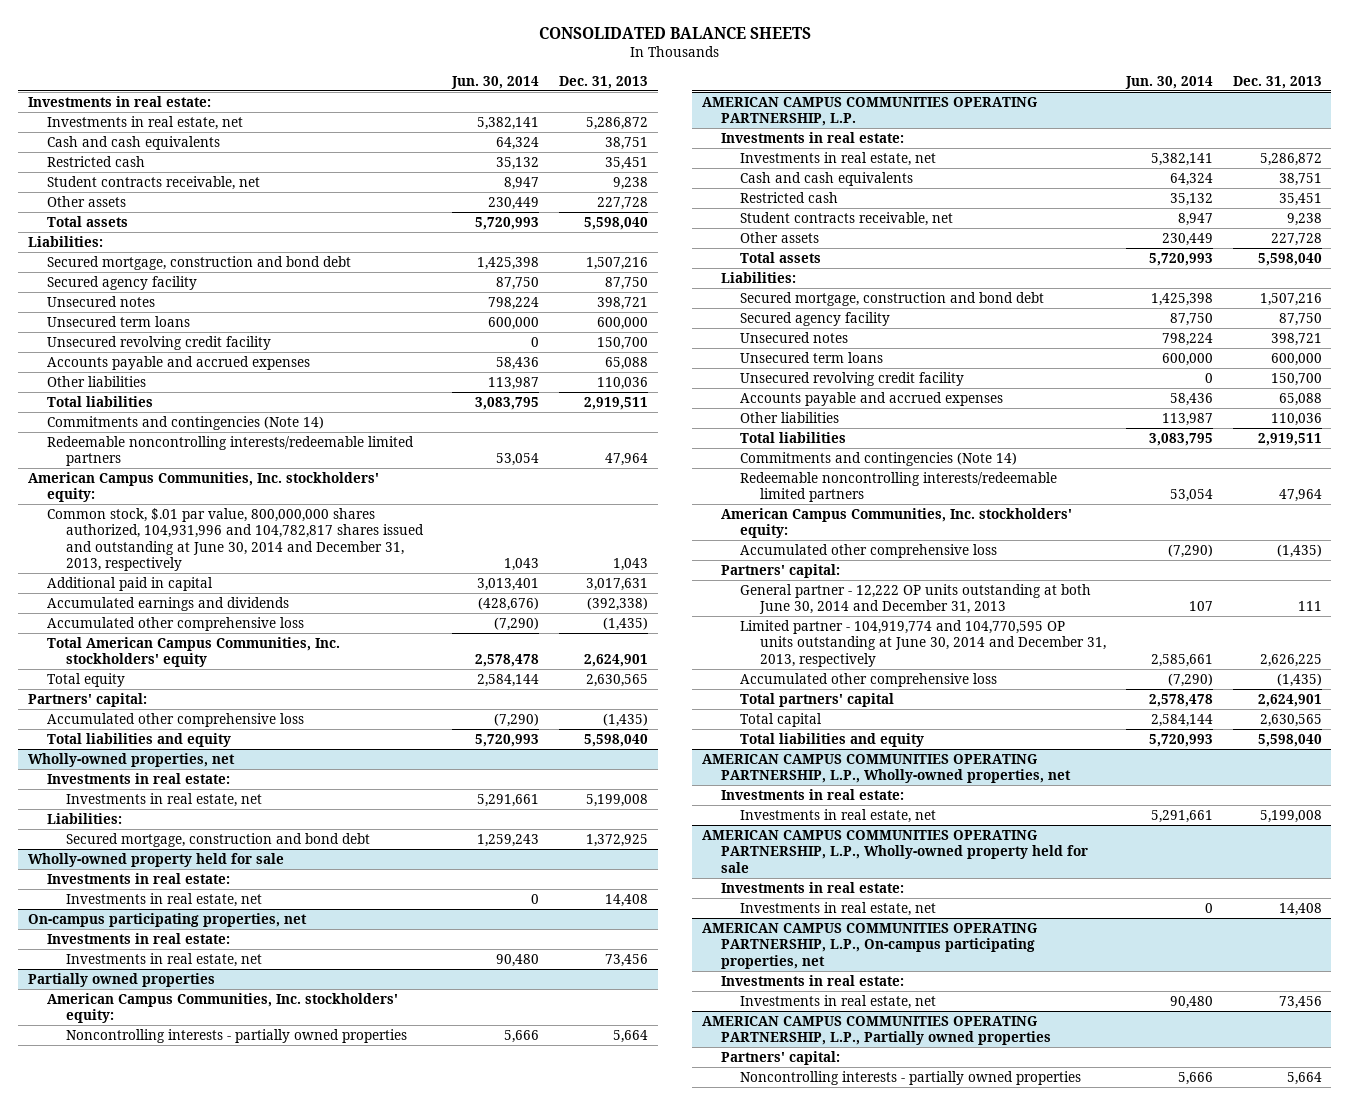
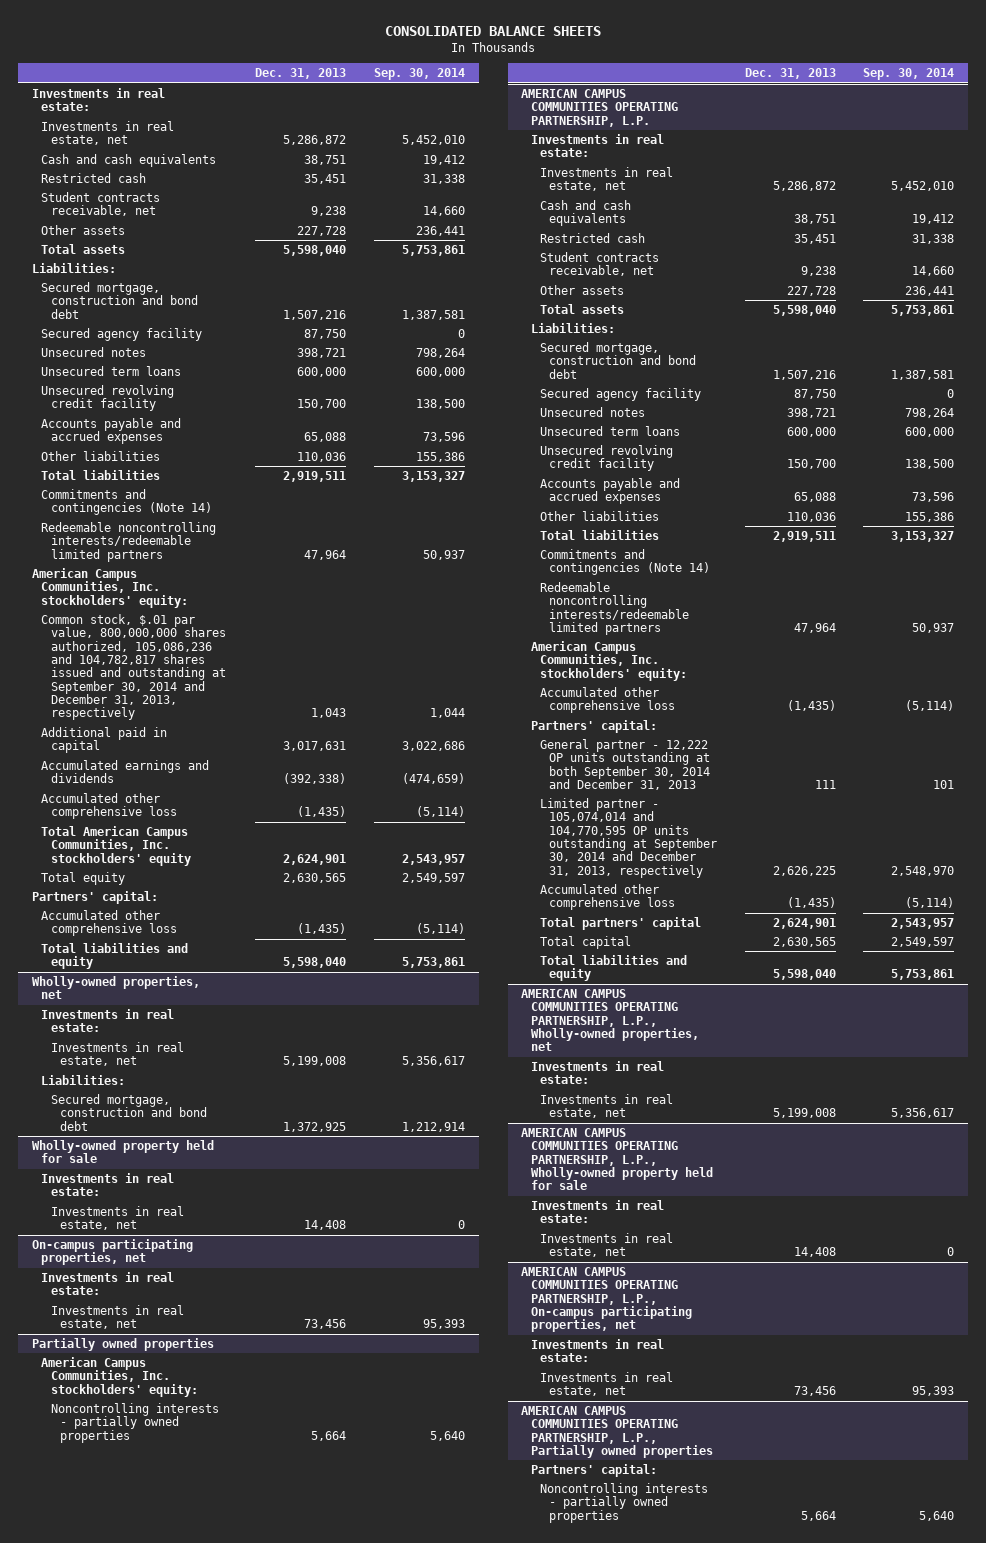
[450,75,539,89] Jun. 30, 2014 -> none
none -> [373,68,465,81] Sep. 30, 2014
[47,507,425,572] Common stock, $.01 par value, 800,000,000 shares authorized, 104,931,996 and 104,782,817 shares issued and outstanding at June 30, 2014 and December 31, 2013, respectively -> [41,613,226,721] Common stock, $.01 par value, 800,000,000 shares authorized, 105,086,236 and 104,782,817 shares issued and outstanding at September 30, 2014 and December 31, 2013, respectively
[740,583,1092,615] General partner - 12,222 OP units outstanding at both June 30, 2014 and December 31, 2013 -> [539,738,711,790] General partner - 12,222 OP units outstanding at both September 30, 2014 and December 31, 2013
[740,619,1106,667] Limited partner - 104,919,774 and 104,770,595 OP units outstanding at June 30, 2014 and December 31, 2013, respectively -> [539,797,718,878] Limited partner - 105,074,014 and 104,770,595 OP units outstanding at September 30, 2014 and December 31, 2013, respectively

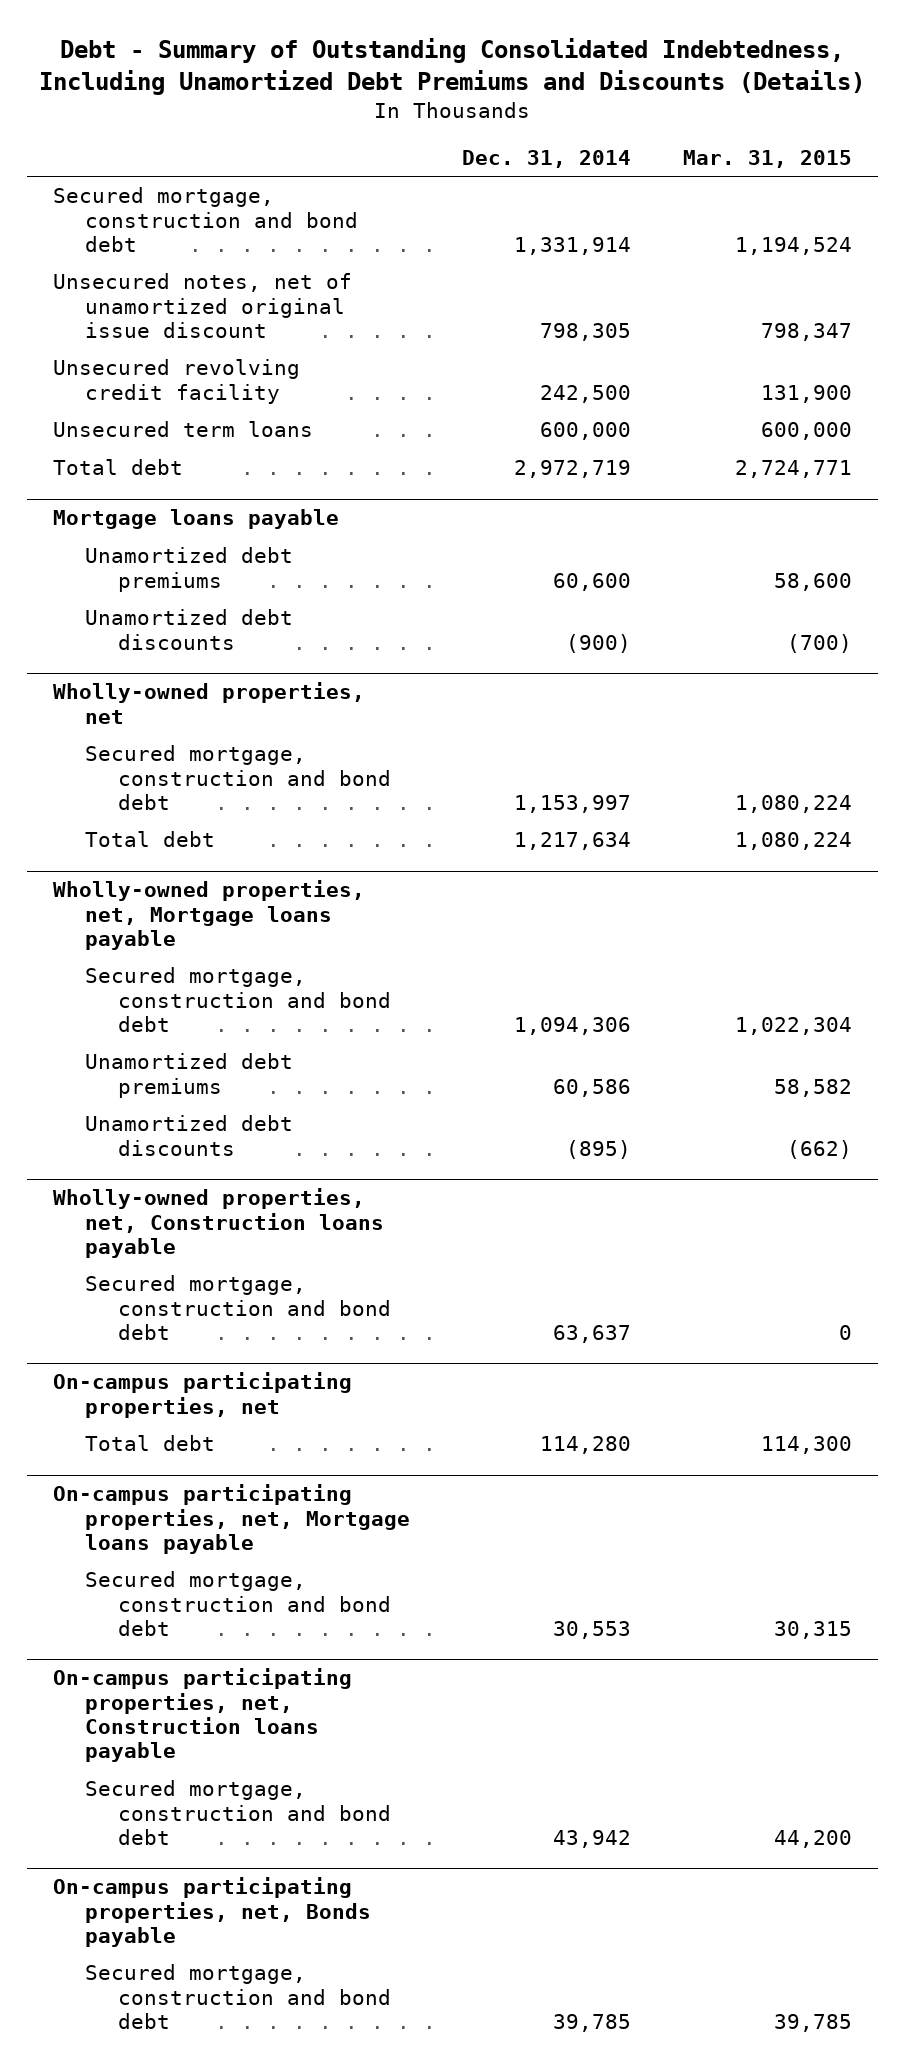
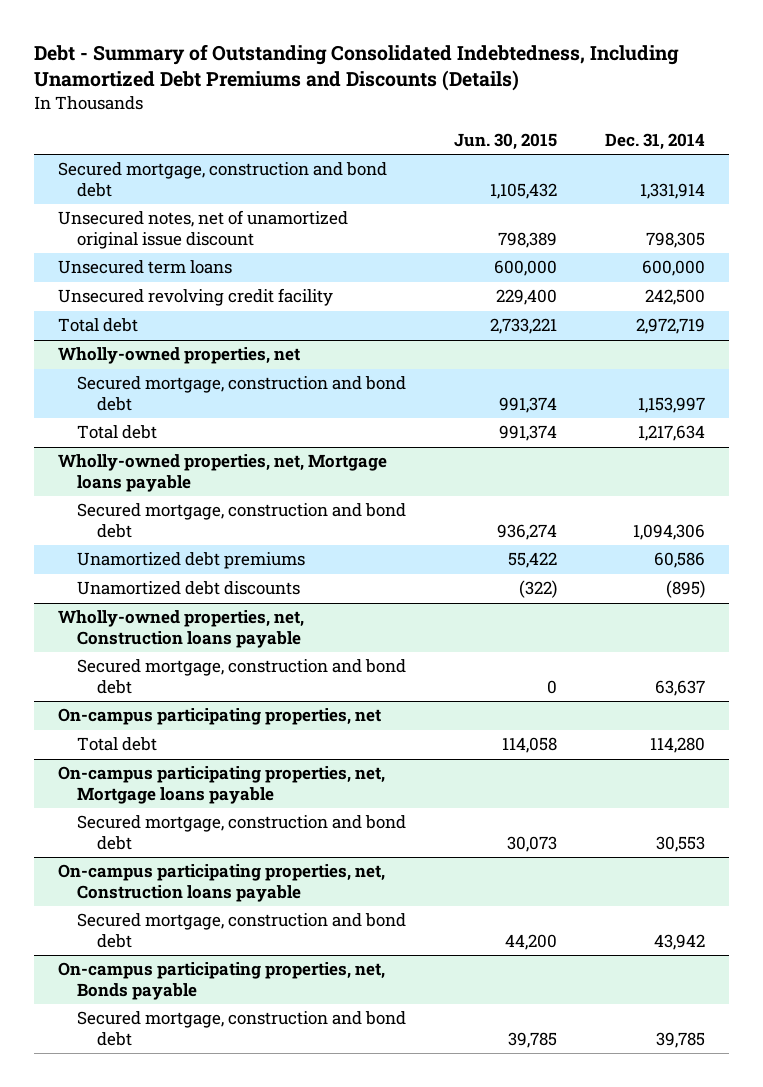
[682,149,852,168] Mar. 31, 2015 -> none
none -> [454,132,558,150] Jun. 30, 2015
[52,359,300,404] Unsecured revolving credit facility -> [57,288,333,307] Unsecured revolving credit facility
[52,509,339,530] Mortgage loans payable -> none
[85,547,294,592] Unamortized debt premiums -> none
[85,609,294,650] Unamortized debt discounts -> none

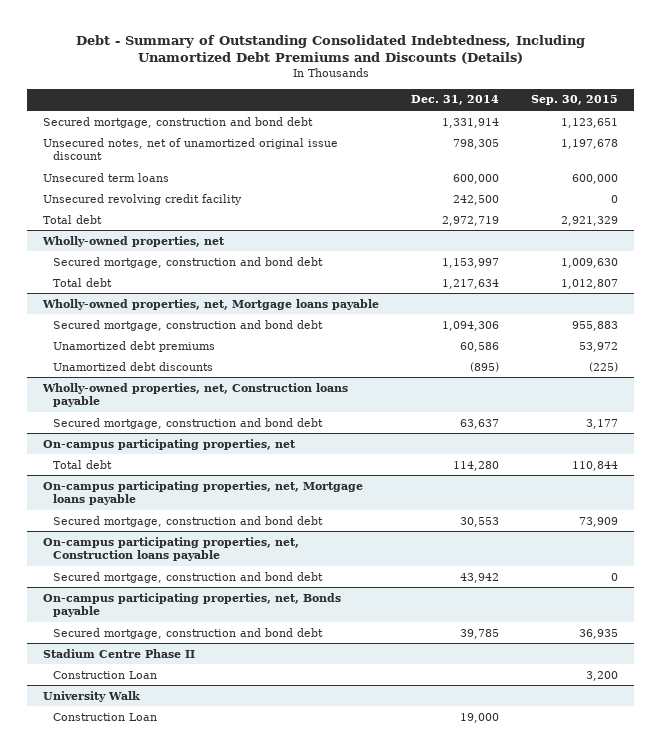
[454,132,558,150] Jun. 30, 2015 -> none
none -> [530,95,618,106] Sep. 30, 2015
none -> [43,648,196,658] Stadium Centre Phase II
none -> [53,670,158,679] Construction Loan
none -> [43,690,141,702] University Walk
none -> [53,712,158,721] Construction Loan

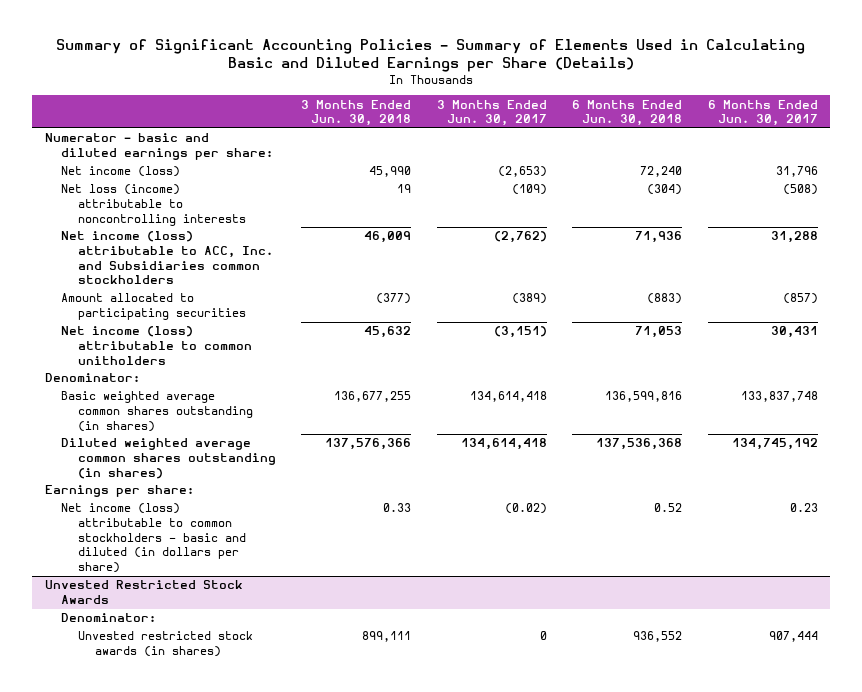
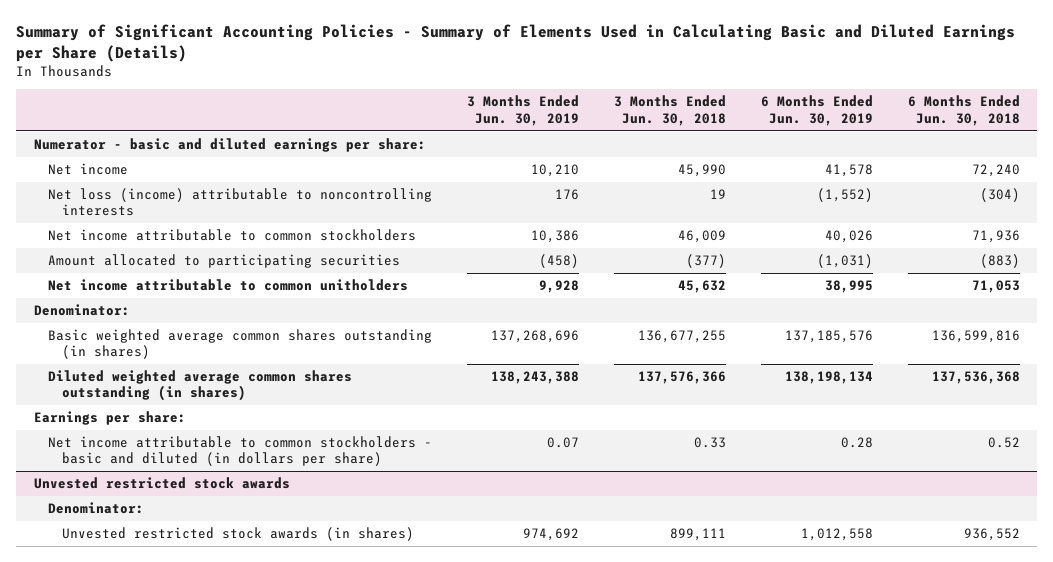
[436,99,547,127] 3 Months Ended Jun. 30, 2017 -> none
[707,99,818,127] 6 Months Ended Jun. 30, 2017 -> none
none -> [466,95,579,126] 3 Months Ended Jun. 30, 2019
none -> [760,95,873,126] 6 Months Ended Jun. 30, 2019
[61,166,181,178] Net income (loss) -> [47,163,128,176] Net income
[61,231,274,285] Net income (loss) attributable to ACC, Inc. and Subsidiaries common stockholders -> [47,229,416,242] Net income attributable to common stockholders
[61,326,253,365] Net income (loss) attributable to common unitholders -> [47,279,408,292] Net income attributable to common unitholders
[61,503,247,573] Net income (loss) attributable to common stockholders - basic and diluted (in dollars per share) -> [47,436,432,467] Net income attributable to common stockholders - basic and diluted (in dollars per share)
[44,580,243,605] Unvested Restricted Stock Awards -> [33,477,290,490] Unvested restricted stock awards

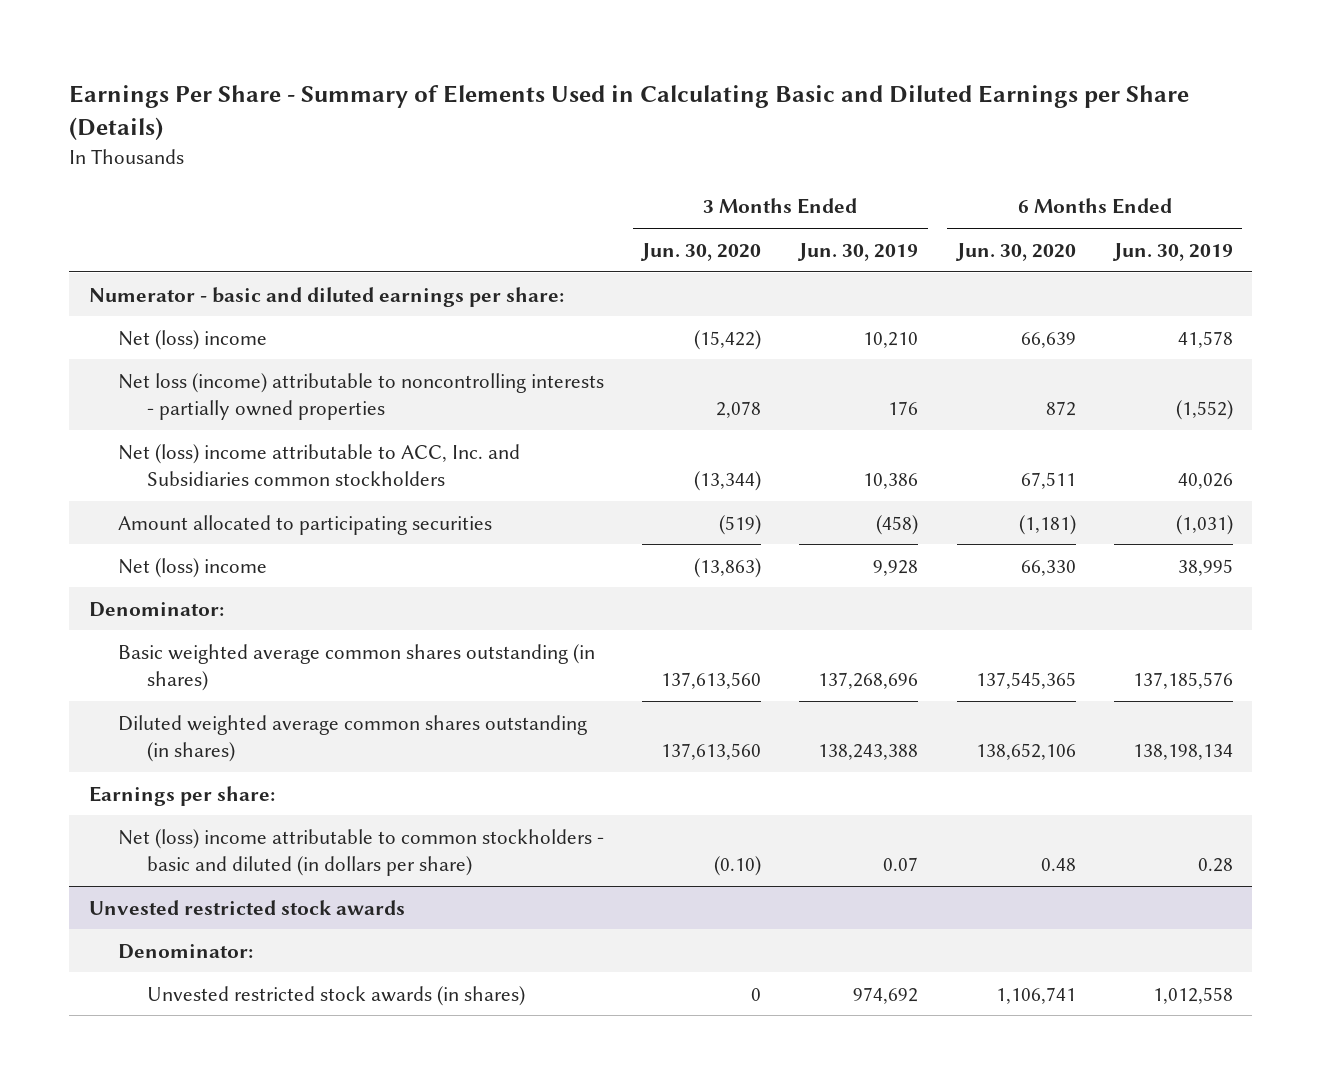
[16,23,1016,62] Summary of Significant Accounting Policies - Summary of Elements Used in Calculating Basic and Diluted Earnings per Share (Details) -> [69,85,1190,141] Earnings Per Share - Summary of Elements Used in Calculating Basic and Diluted Earnings per Share (Details)
[613,95,726,126] 3 Months Ended Jun. 30, 2018 -> none
[907,95,1020,126] 6 Months Ended Jun. 30, 2018 -> none
none -> [640,242,762,261] Jun. 30, 2020
none -> [954,242,1076,261] Jun. 30, 2020
[47,163,128,176] Net income -> [117,329,267,350] Net (loss) income
[47,188,432,217] Net loss (income) attributable to noncontrolling interests -> [117,372,604,420] Net loss (income) attributable to noncontrolling interests - partially owned properties
[47,229,416,242] Net income attributable to common stockholders -> [117,443,520,486] Net (loss) income attributable to ACC, Inc. and Subsidiaries common stockholders
[47,279,408,292] Net income attributable to common unitholders -> [117,557,267,578] Net (loss) income
[47,436,432,467] Net income attributable to common stockholders - basic and diluted (in dollars per share) -> [117,828,604,876] Net (loss) income attributable to common stockholders - basic and diluted (in dollars per share)

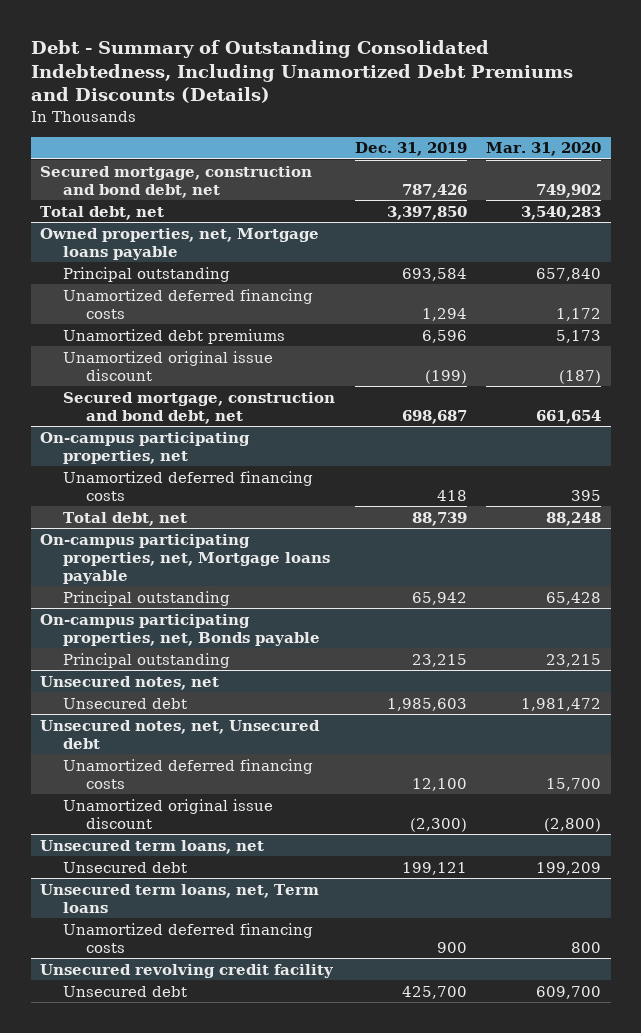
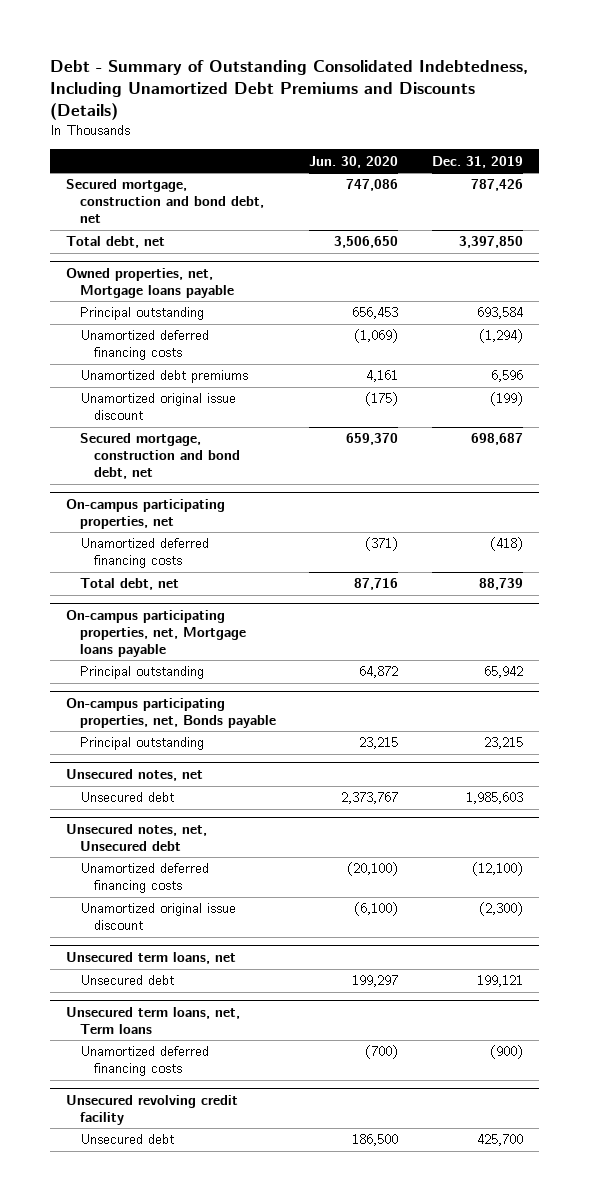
[486,142,602,157] Mar. 31, 2020 -> none
none -> [309,155,399,168] Jun. 30, 2020
[421,307,467,321] 1,294 -> [478,329,523,344] (1,294)
[436,489,467,501] 418 -> [489,537,523,552] (418)
[411,777,467,791] 12,100 -> [471,862,523,877] (12,100)
[436,941,467,953] 900 -> [489,1045,523,1060] (900)

